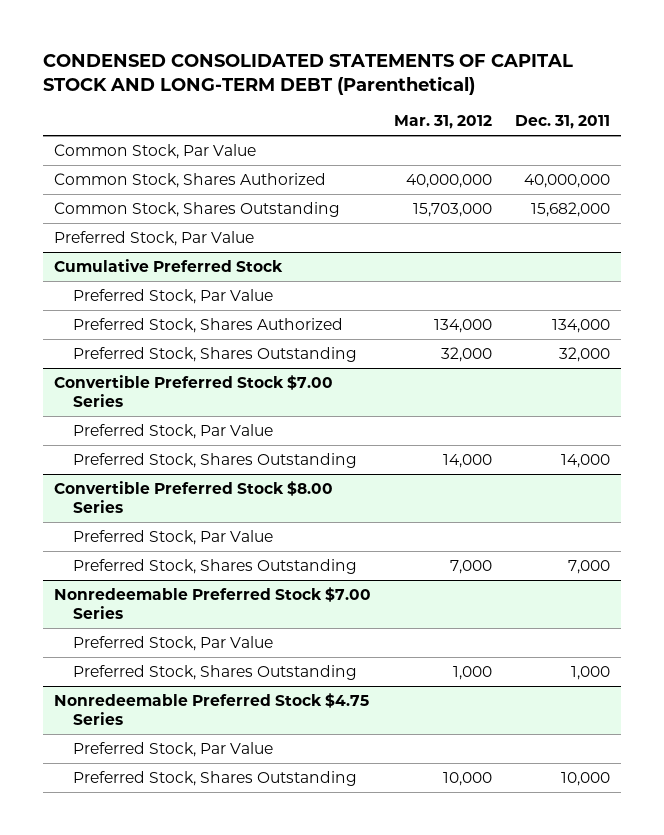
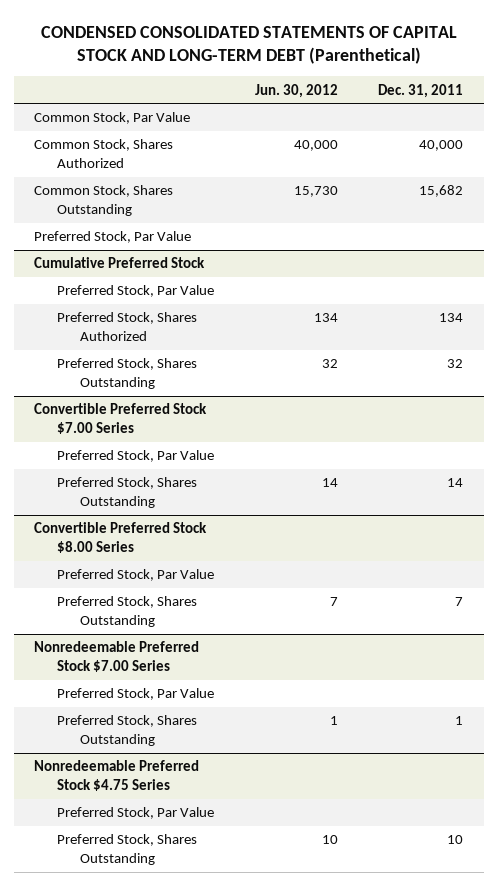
[393,115,492,130] Mar. 31, 2012 -> none
none -> [254,83,338,98] Jun. 30, 2012
[523,173,610,188] 40,000,000 -> [419,140,464,152] 40,000
[530,201,610,217] 15,682,000 -> [419,185,464,198] 15,682
[551,318,610,333] 134,000 -> [439,313,464,323] 134
[558,346,610,362] 32,000 -> [447,359,464,369] 32
[560,453,610,468] 14,000 -> [447,478,464,488] 14
[567,559,610,574] 7,000 -> [455,597,464,607] 7
[570,665,610,680] 1,000 -> [455,716,464,726] 1
[560,771,610,786] 10,000 -> [447,835,464,845] 10

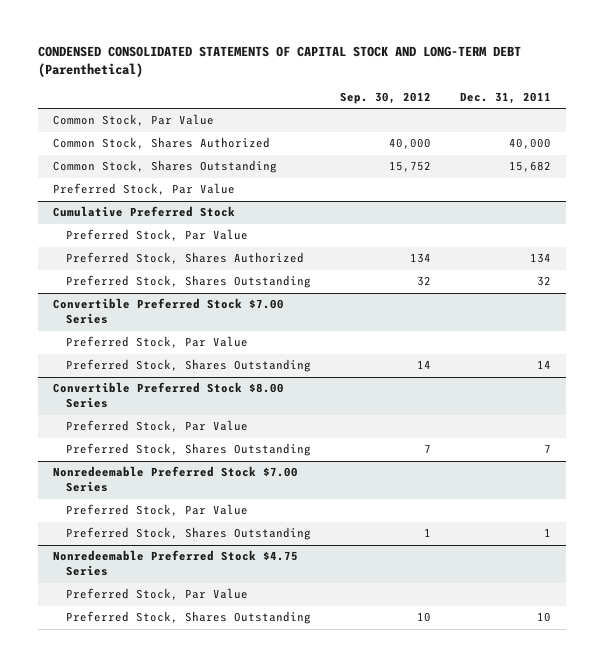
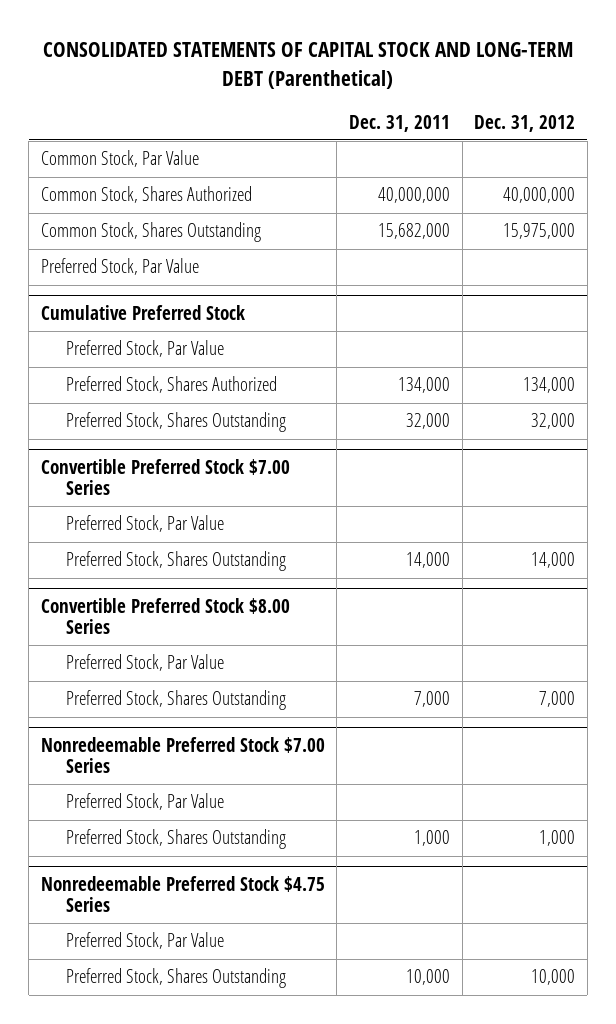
[38,45,522,77] CONDENSED CONSOLIDATED STATEMENTS OF CAPITAL STOCK AND LONG-TERM DEBT (Parenthetical) -> [42,42,573,89] CONSOLIDATED STATEMENTS OF CAPITAL STOCK AND LONG-TERM DEBT (Parenthetical)
[340,91,432,104] Sep. 30, 2012 -> none
none -> [474,114,576,132] Dec. 31, 2012
[509,138,552,150] 40,000 -> [377,187,450,204] 40,000,000
[509,161,552,173] 15,682 -> [377,223,450,240] 15,682,000
[530,253,552,264] 134 -> [397,377,450,394] 134,000
[537,276,552,287] 32 -> [405,413,450,430] 32,000
[537,360,552,370] 14 -> [405,552,450,569] 14,000
[544,444,552,454] 7 -> [413,691,450,708] 7,000
[544,528,552,538] 1 -> [413,830,450,847] 1,000
[537,612,552,623] 10 -> [405,969,450,986] 10,000

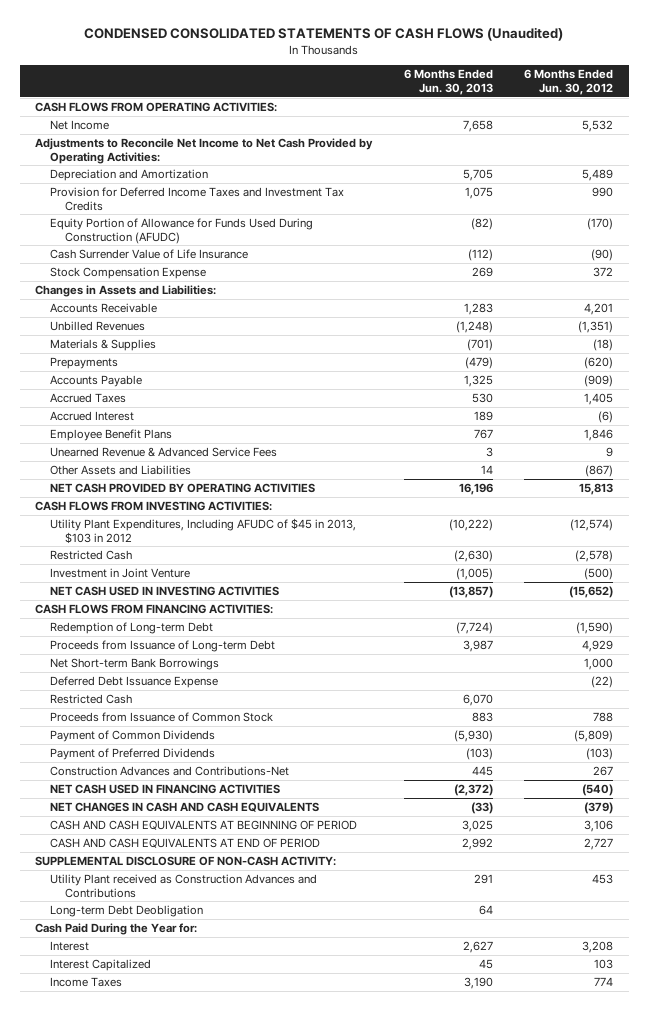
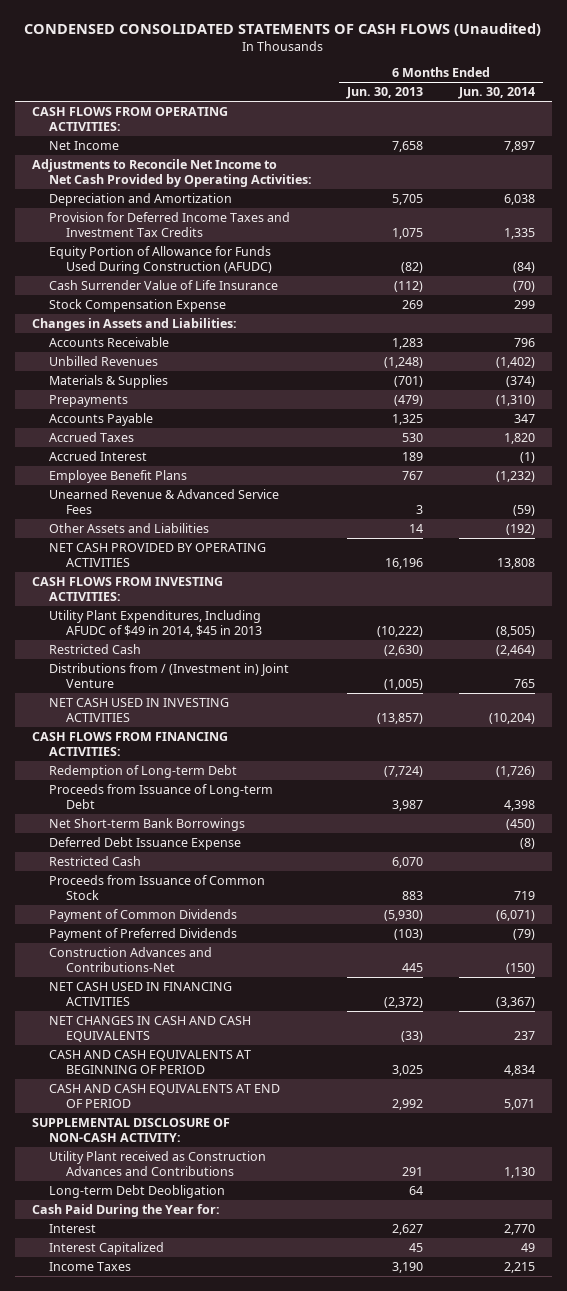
[524,69,614,95] 6 Months Ended Jun. 30, 2012 -> none
none -> [457,87,535,100] Jun. 30, 2014
[50,517,357,544] Utility Plant Expenditures, Including AFUDC of $45 in 2013, $103 in 2012 -> [49,610,263,637] Utility Plant Expenditures, Including AFUDC of $49 in 2014, $45 in 2013
[50,567,191,578] Investment in Joint Venture -> [49,663,290,688] Distributions from / (Investment in) Joint Venture

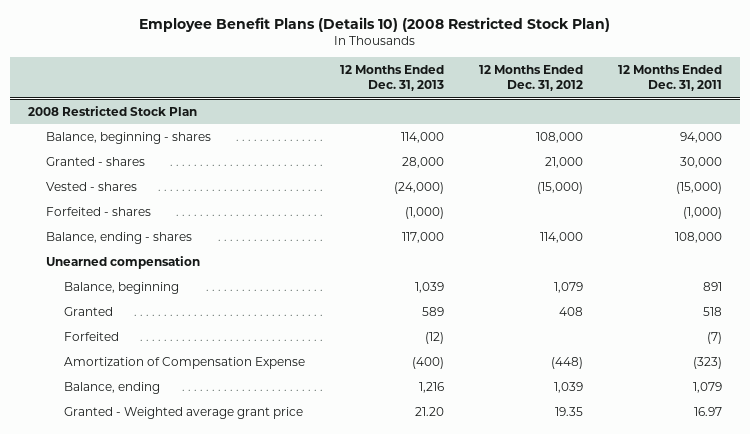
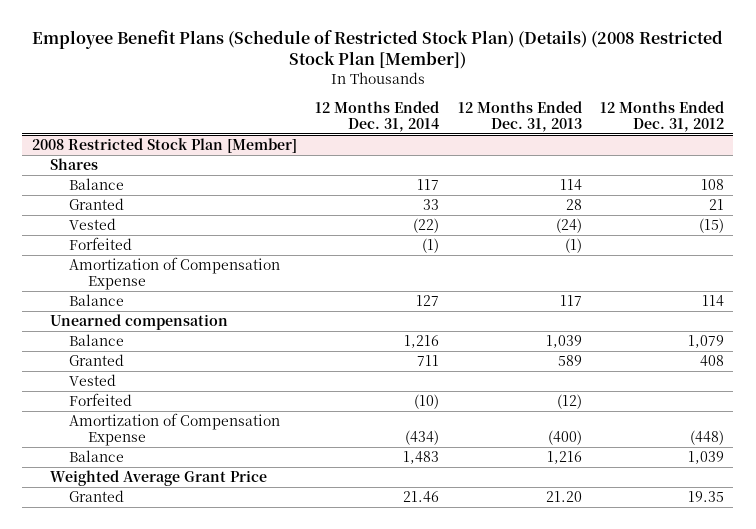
[139,17,611,33] Employee Benefit Plans (Details 10) (2008 Restricted Stock Plan) -> [31,29,723,70] Employee Benefit Plans (Schedule of Restricted Stock Plan) (Details) (2008 Restricted Stock Plan [Member])
[618,64,723,92] 12 Months Ended Dec. 31, 2011 -> none
none -> [315,100,440,132] 12 Months Ended Dec. 31, 2014
[27,105,197,116] 2008 Restricted Stock Plan -> [31,138,297,154] 2008 Restricted Stock Plan [Member]
none -> [50,158,99,171] Shares
[46,131,212,144] Balance, beginning - shares -> [69,178,125,191] Balance
[401,131,445,143] 114,000 -> [559,179,582,191] 114
[536,131,584,143] 108,000 -> [701,179,725,191] 108
[46,156,146,166] Granted - shares -> [69,198,125,211] Granted
[402,156,445,168] 28,000 -> [565,199,582,211] 28
[545,156,584,168] 21,000 -> [709,199,725,211] 21
[46,181,138,191] Vested - shares -> [69,218,117,231] Vested
[394,181,445,194] (24,000) -> [555,218,582,234] (24)
[537,181,584,194] (15,000) -> [699,218,725,234] (15)
[46,206,152,216] Forfeited - shares -> [69,237,133,251] Forfeited
[405,206,445,219] (1,000) -> [564,238,582,254] (1)
none -> [69,257,281,291] Amortization of Compensation Expense
[46,231,193,244] Balance, ending - shares -> [69,294,125,307] Balance
[402,231,445,243] 117,000 -> [559,295,582,307] 117
[540,231,584,243] 114,000 -> [702,295,725,307] 114
[64,281,180,294] Balance, beginning -> [69,334,125,347] Balance
none -> [69,374,117,387] Vested
[64,381,161,394] Balance, ending -> [69,450,125,463] Balance
none -> [50,470,268,487] Weighted Average Grant Price
[64,406,304,419] Granted - Weighted average grant price -> [69,490,125,503] Granted

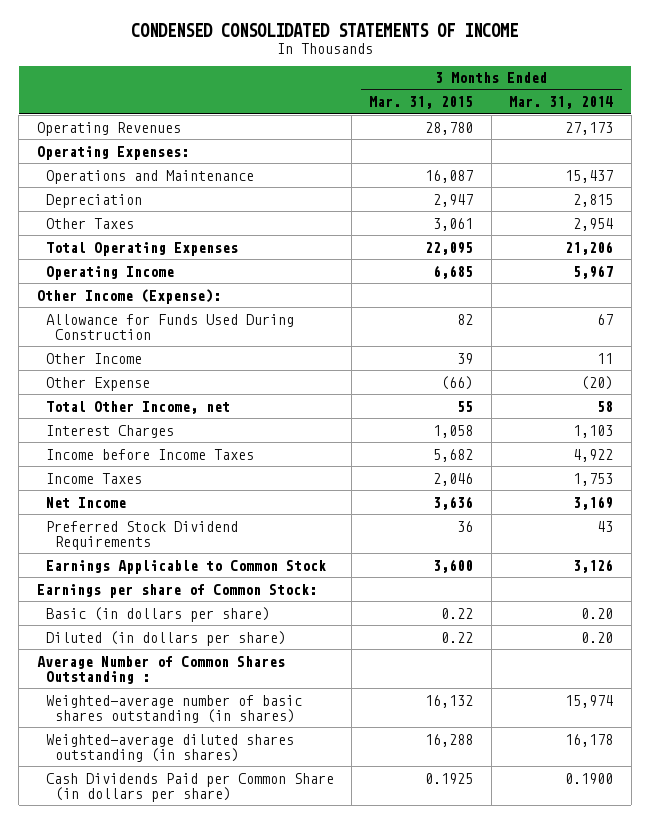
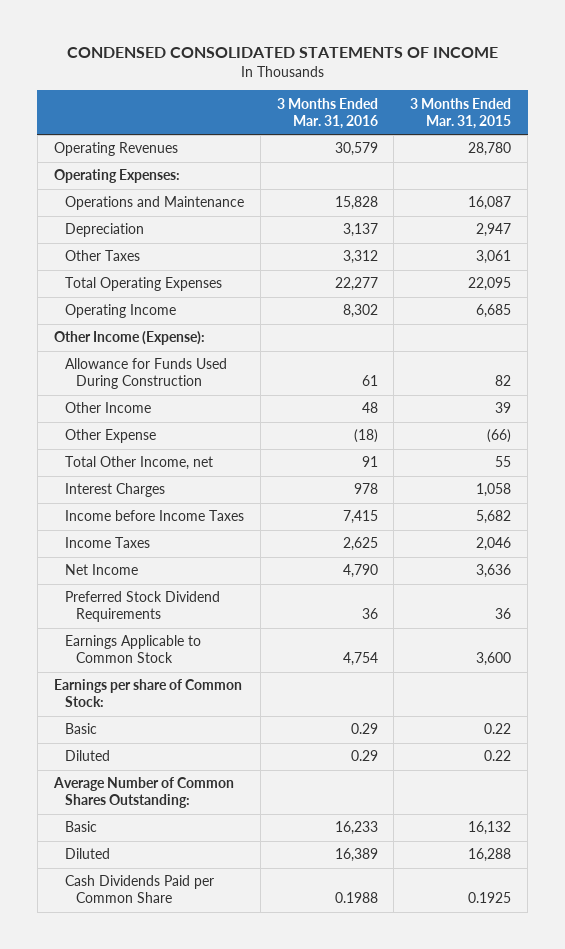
[509,96,614,110] Mar. 31, 2014 -> none
none -> [276,97,378,129] 3 Months Ended Mar. 31, 2016
[45,606,270,622] Basic (in dollars per share) -> [64,723,97,735] Basic
[45,630,286,646] Diluted (in dollars per share) -> [64,750,110,762] Diluted
[36,655,285,684] Average Number of Common Shares Outstanding : -> [52,777,234,809] Average Number of Common Shares Outstanding:
[45,694,302,723] Weighted-average number of basic shares outstanding (in shares) -> [64,821,97,833] Basic
[45,733,294,762] Weighted-average diluted shares outstanding (in shares) -> [64,848,110,860] Diluted
[45,772,334,802] Cash Dividends Paid per Common Share (in dollars per share) -> [64,875,214,904] Cash Dividends Paid per Common Share

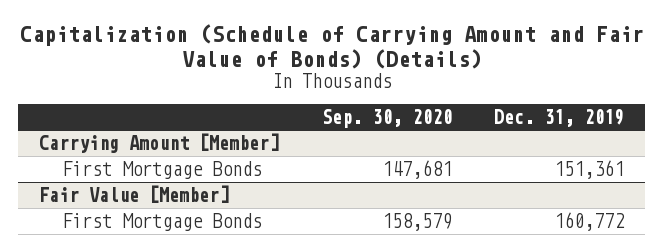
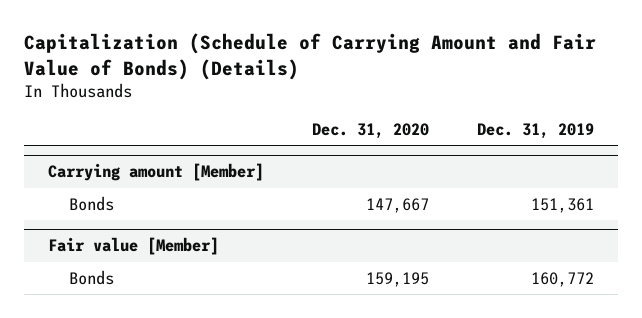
[321,108,452,128] Sep. 30, 2020 -> none
none -> [311,122,429,139] Dec. 31, 2020
[39,133,280,154] Carrying Amount [Member] -> [47,163,264,182] Carrying amount [Member]
[62,161,263,180] First Mortgage Bonds -> [68,195,114,211] Bonds
[39,185,230,204] Fair Value [Member] -> [47,237,219,256] Fair value [Member]
[62,213,263,232] First Mortgage Bonds -> [68,269,114,285] Bonds

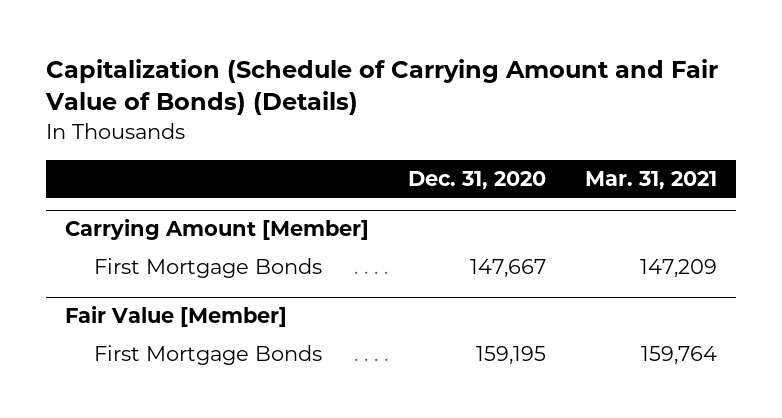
[476,122,594,139] Dec. 31, 2019 -> none
none -> [584,170,717,190] Mar. 31, 2021
[47,163,264,182] Carrying amount [Member] -> [64,219,369,241] Carrying Amount [Member]
[68,195,114,211] Bonds -> [94,258,323,279] First Mortgage Bonds
[47,237,219,256] Fair value [Member] -> [64,306,287,328] Fair Value [Member]
[68,269,114,285] Bonds -> [94,345,323,366] First Mortgage Bonds

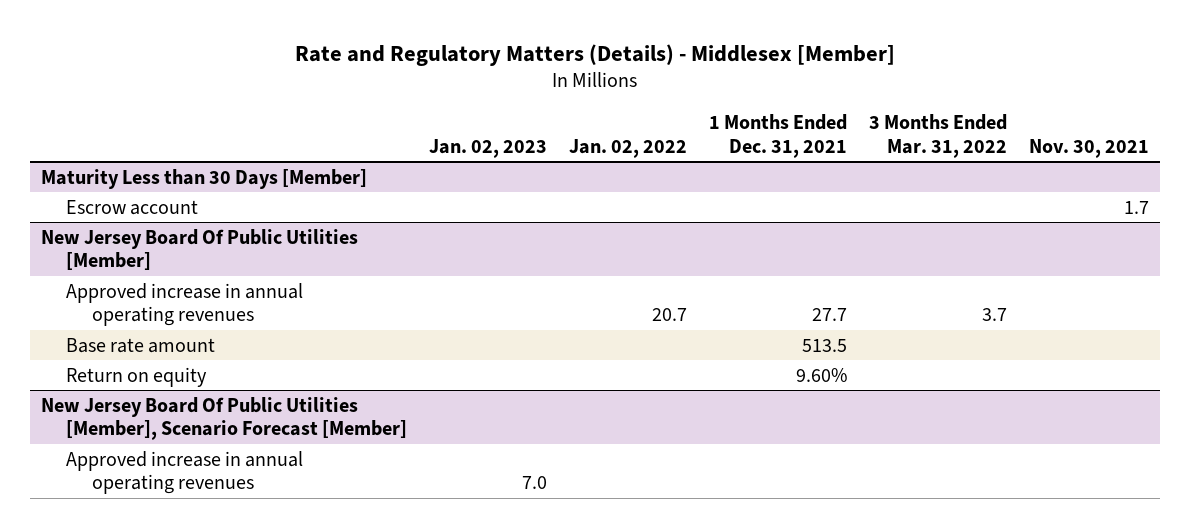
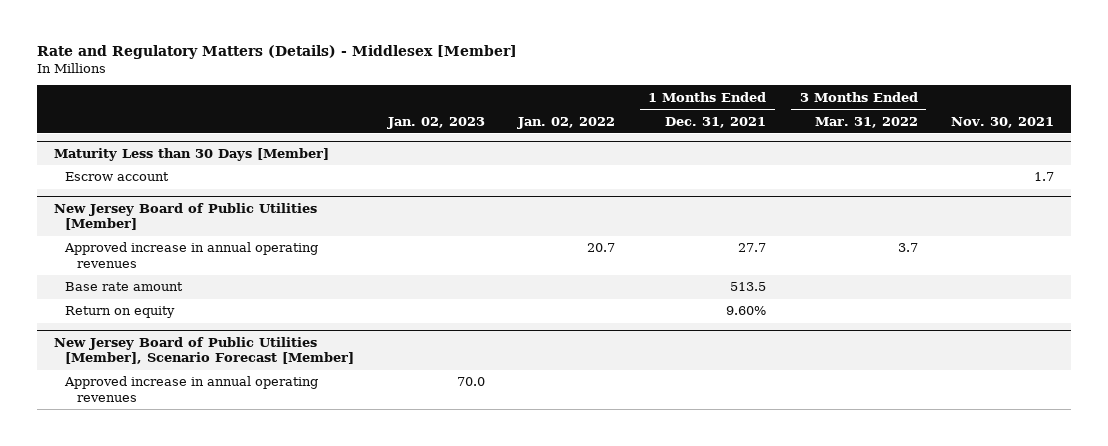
[41,228,359,271] New Jersey Board Of Public Utilities [Member] -> [53,203,317,231] New Jersey Board of Public Utilities [Member]
[41,396,408,441] New Jersey Board Of Public Utilities [Member], Scenario Forecast [Member] -> [53,337,355,365] New Jersey Board of Public Utilities [Member], Scenario Forecast [Member]
[522,476,548,490] 7.0 -> [456,377,485,387] 70.0

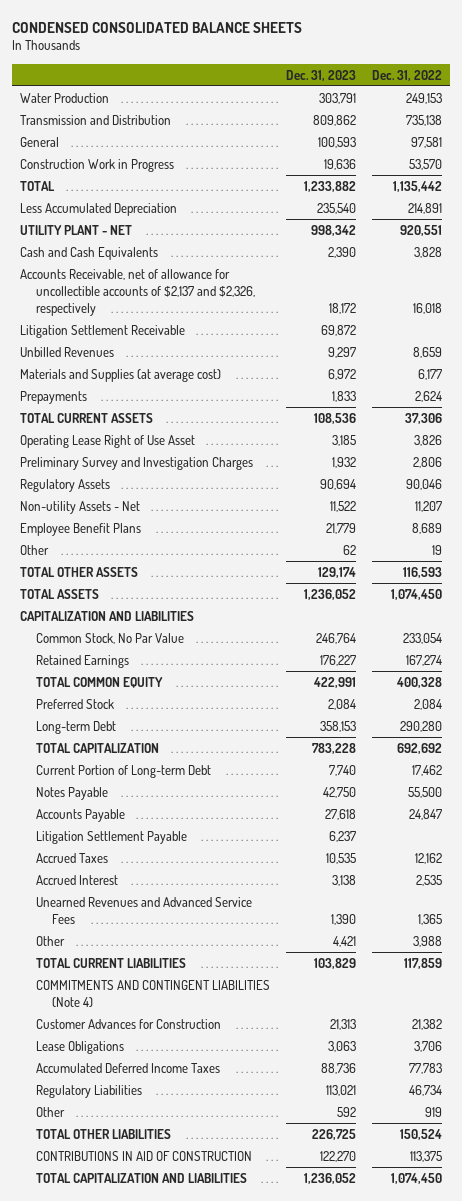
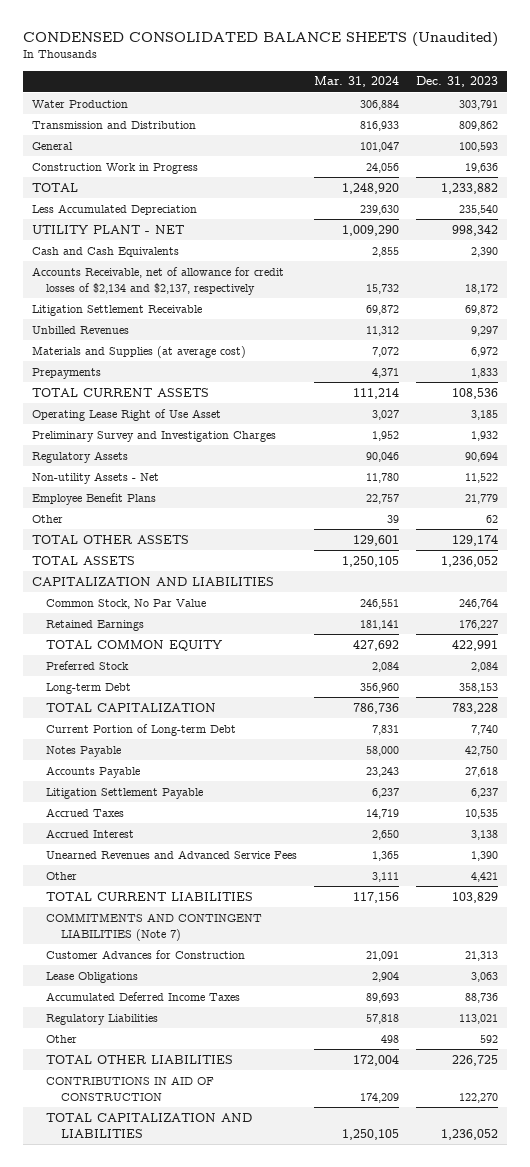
[12,21,303,33] CONDENSED CONSOLIDATED BALANCE SHEETS -> [23,32,499,48] CONDENSED CONSOLIDATED BALANCE SHEETS (Unaudited)
[372,69,443,81] Dec. 31, 2022 -> none
none -> [314,76,400,88] Mar. 31, 2024
[20,268,256,317] Accounts Receivable, net of allowance for uncollectible accounts of $2,137 and $2,326, respectively -> [31,266,284,295] Accounts Receivable, net of allowance for credit losses of $2,134 and $2,137, respectively
[36,979,271,1008] COMMITMENTS AND CONTINGENT LIABILITIES (Note 4) -> [46,912,263,941] COMMITMENTS AND CONTINGENT LIABILITIES (Note 7)

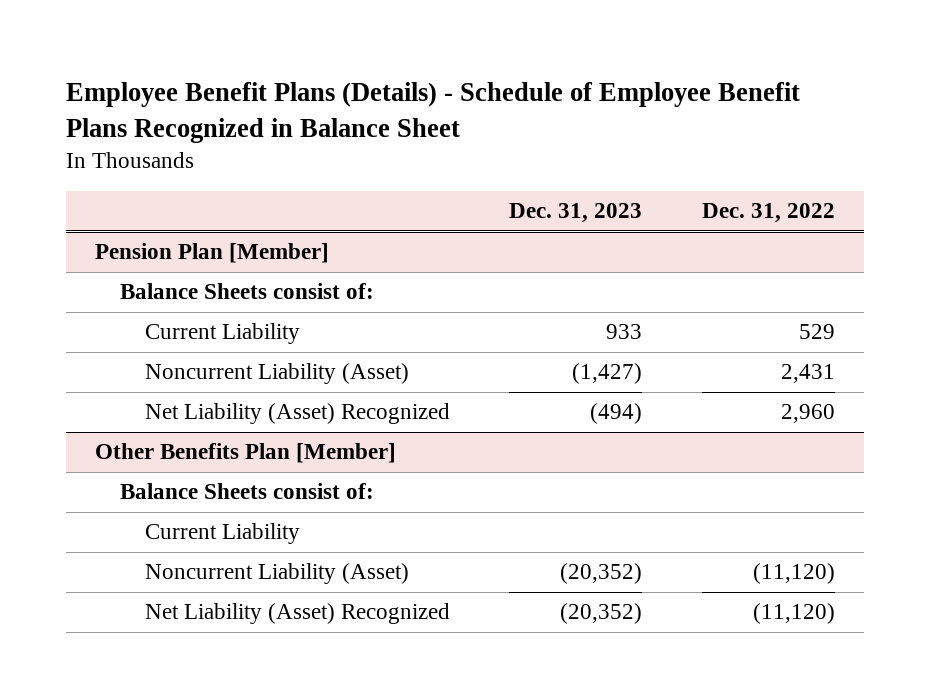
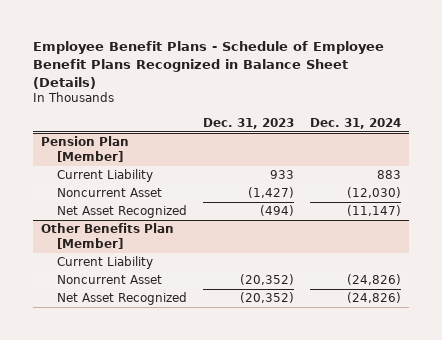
[65,82,800,144] Employee Benefit Plans (Details) - Schedule of Employee Benefit Plans Recognized in Balance Sheet -> [33,40,385,89] Employee Benefit Plans - Schedule of Employee Benefit Plans Recognized in Balance Sheet (Details)
[701,203,835,224] Dec. 31, 2022 -> none
none -> [310,117,402,129] Dec. 31, 2024
[120,283,375,300] Balance Sheets consist of: -> none
[144,363,409,385] Noncurrent Liability (Asset) -> [57,188,163,198] Noncurrent Asset
[144,403,450,425] Net Liability (Asset) Recognized -> [57,205,188,219] Net Asset Recognized
[120,483,375,500] Balance Sheets consist of: -> none
[144,563,409,585] Noncurrent Liability (Asset) -> [57,275,163,285] Noncurrent Asset
[144,603,450,625] Net Liability (Asset) Recognized -> [57,292,188,306] Net Asset Recognized

